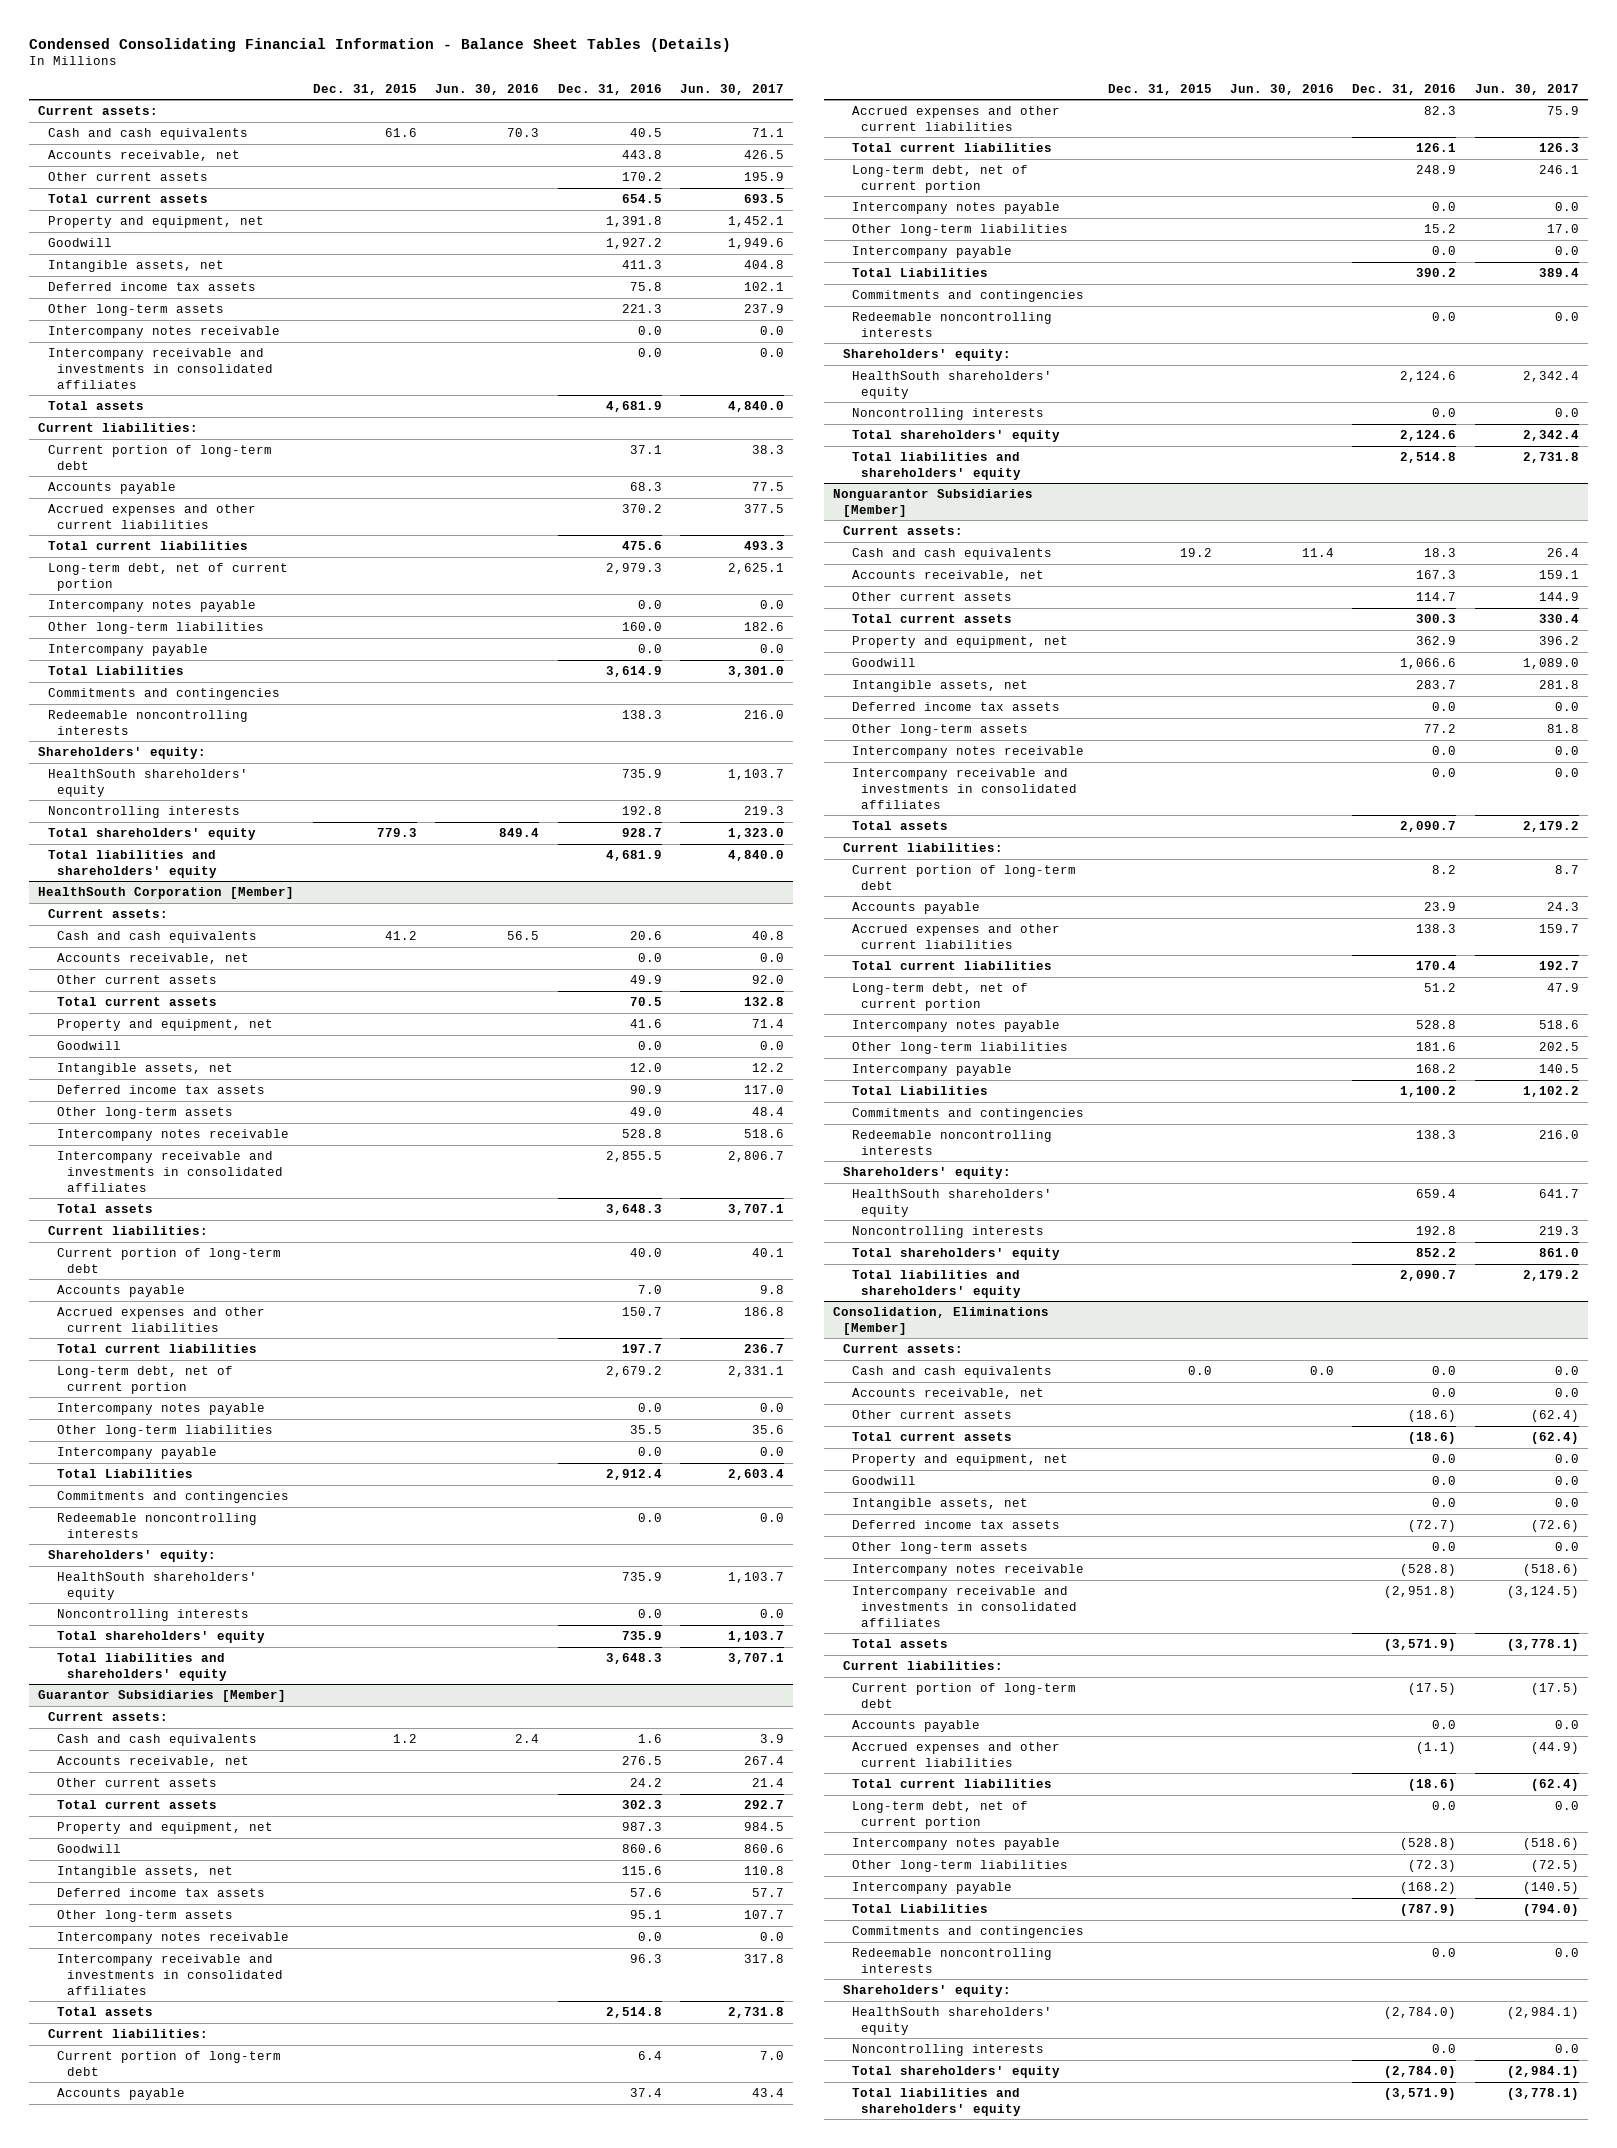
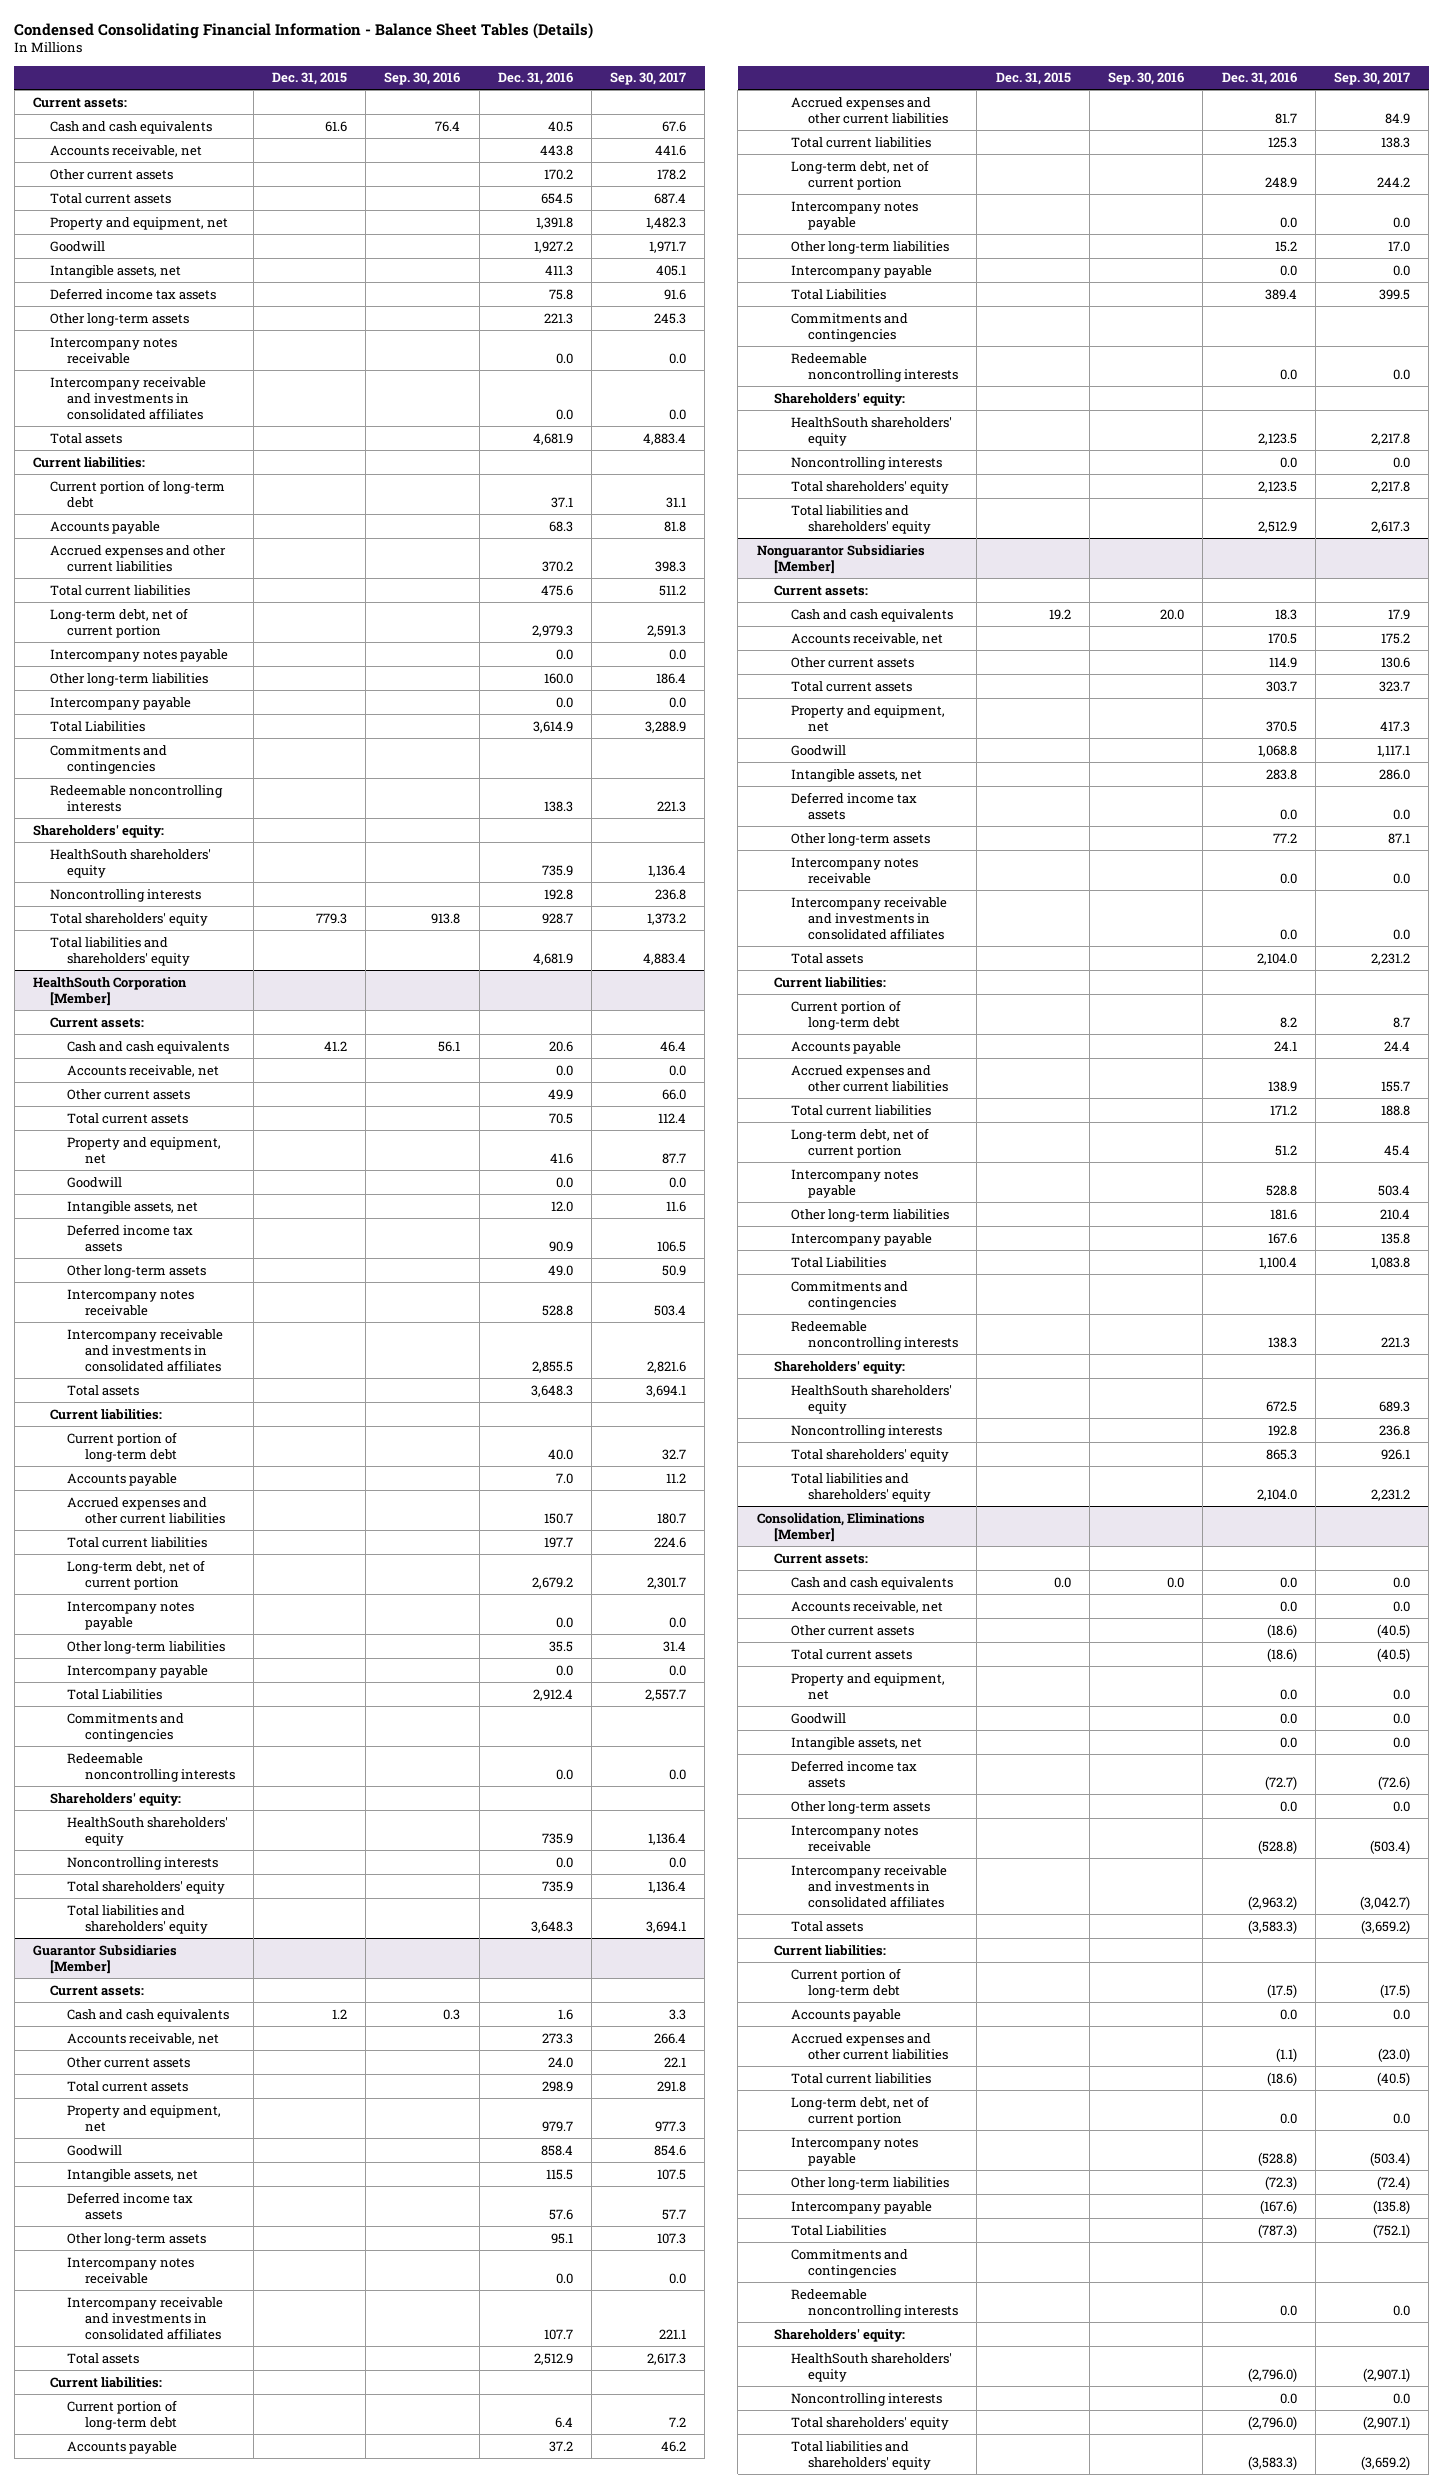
[435,83,540,95] Jun. 30, 2016 -> none
[679,83,784,95] Jun. 30, 2017 -> none
none -> [384,72,461,86] Sep. 30, 2016
none -> [610,72,687,86] Sep. 30, 2017
[621,1755,662,1765] 276.5 -> [541,2032,573,2044] 273.3
[629,1777,662,1787] 24.2 -> [547,2056,573,2068] 24.0
[621,1799,662,1809] 302.3 -> [541,2080,573,2092] 298.9
[621,1821,662,1831] 987.3 -> [541,2120,573,2132] 979.7
[621,1843,662,1853] 860.6 -> [540,2144,573,2156] 858.4
[621,1865,662,1875] 115.6 -> [545,2168,573,2180] 115.5
[629,1953,662,1963] 96.3 -> [543,2328,573,2340] 107.7
[605,2006,662,2018] 2,514.8 -> [533,2352,573,2365] 2,512.9
[629,2087,662,2097] 37.4 -> [548,2440,573,2452] 37.2
[1424,105,1457,115] 82.3 -> [1274,112,1297,124] 81.7
[1416,142,1457,152] 126.1 -> [1267,136,1297,148] 125.3
[1416,267,1457,277] 390.2 -> [1264,288,1297,300] 389.4
[1400,370,1457,382] 2,124.6 -> [1257,432,1297,445] 2,123.5
[1400,429,1457,441] 2,124.6 -> [1257,480,1297,493] 2,123.5
[1400,451,1457,463] 2,514.8 -> [1257,520,1297,533] 2,512.9
[1416,569,1457,579] 167.3 -> [1267,632,1297,644] 170.5
[1416,591,1457,601] 114.7 -> [1268,656,1297,668] 114.9
[1416,613,1457,623] 300.3 -> [1265,680,1297,692] 303.7
[1416,635,1457,645] 362.9 -> [1265,720,1297,732] 370.5
[1400,657,1457,669] 1,066.6 -> [1257,744,1297,757] 1,068.8
[1416,679,1457,689] 283.7 -> [1265,768,1297,780] 283.8
[1400,820,1457,832] 2,090.7 -> [1256,952,1297,965] 2,104.0
[1424,901,1457,911] 23.9 -> [1273,1040,1297,1051] 24.1
[1416,923,1457,933] 138.3 -> [1267,1080,1297,1092] 138.9
[1416,960,1457,970] 170.4 -> [1269,1104,1297,1115] 171.2
[1416,1063,1457,1073] 168.2 -> [1267,1232,1297,1244] 167.6
[1400,1085,1457,1097] 1,100.2 -> [1258,1256,1297,1269] 1,100.4
[1416,1188,1457,1198] 659.4 -> [1265,1400,1297,1412] 672.5
[1416,1247,1457,1257] 852.2 -> [1265,1448,1297,1460] 865.3
[1400,1269,1457,1281] 2,090.7 -> [1256,1488,1297,1501] 2,104.0
[1384,1585,1457,1598] (2,951.8) -> [1247,1895,1297,1910] (2,963.2)
[1384,1638,1457,1651] (3,571.9) -> [1247,1919,1297,1934] (3,583.3)
[1400,1881,1457,1894] (168.2) -> [1259,2199,1297,2214] (167.6)
[1400,1903,1457,1916] (787.9) -> [1257,2223,1297,2238] (787.3)
[1384,2006,1457,2019] (2,784.0) -> [1247,2367,1297,2382] (2,796.0)
[1384,2065,1457,2078] (2,784.0) -> [1247,2415,1297,2430] (2,796.0)
[1384,2087,1457,2100] (3,571.9) -> [1247,2455,1297,2470] (3,583.3)

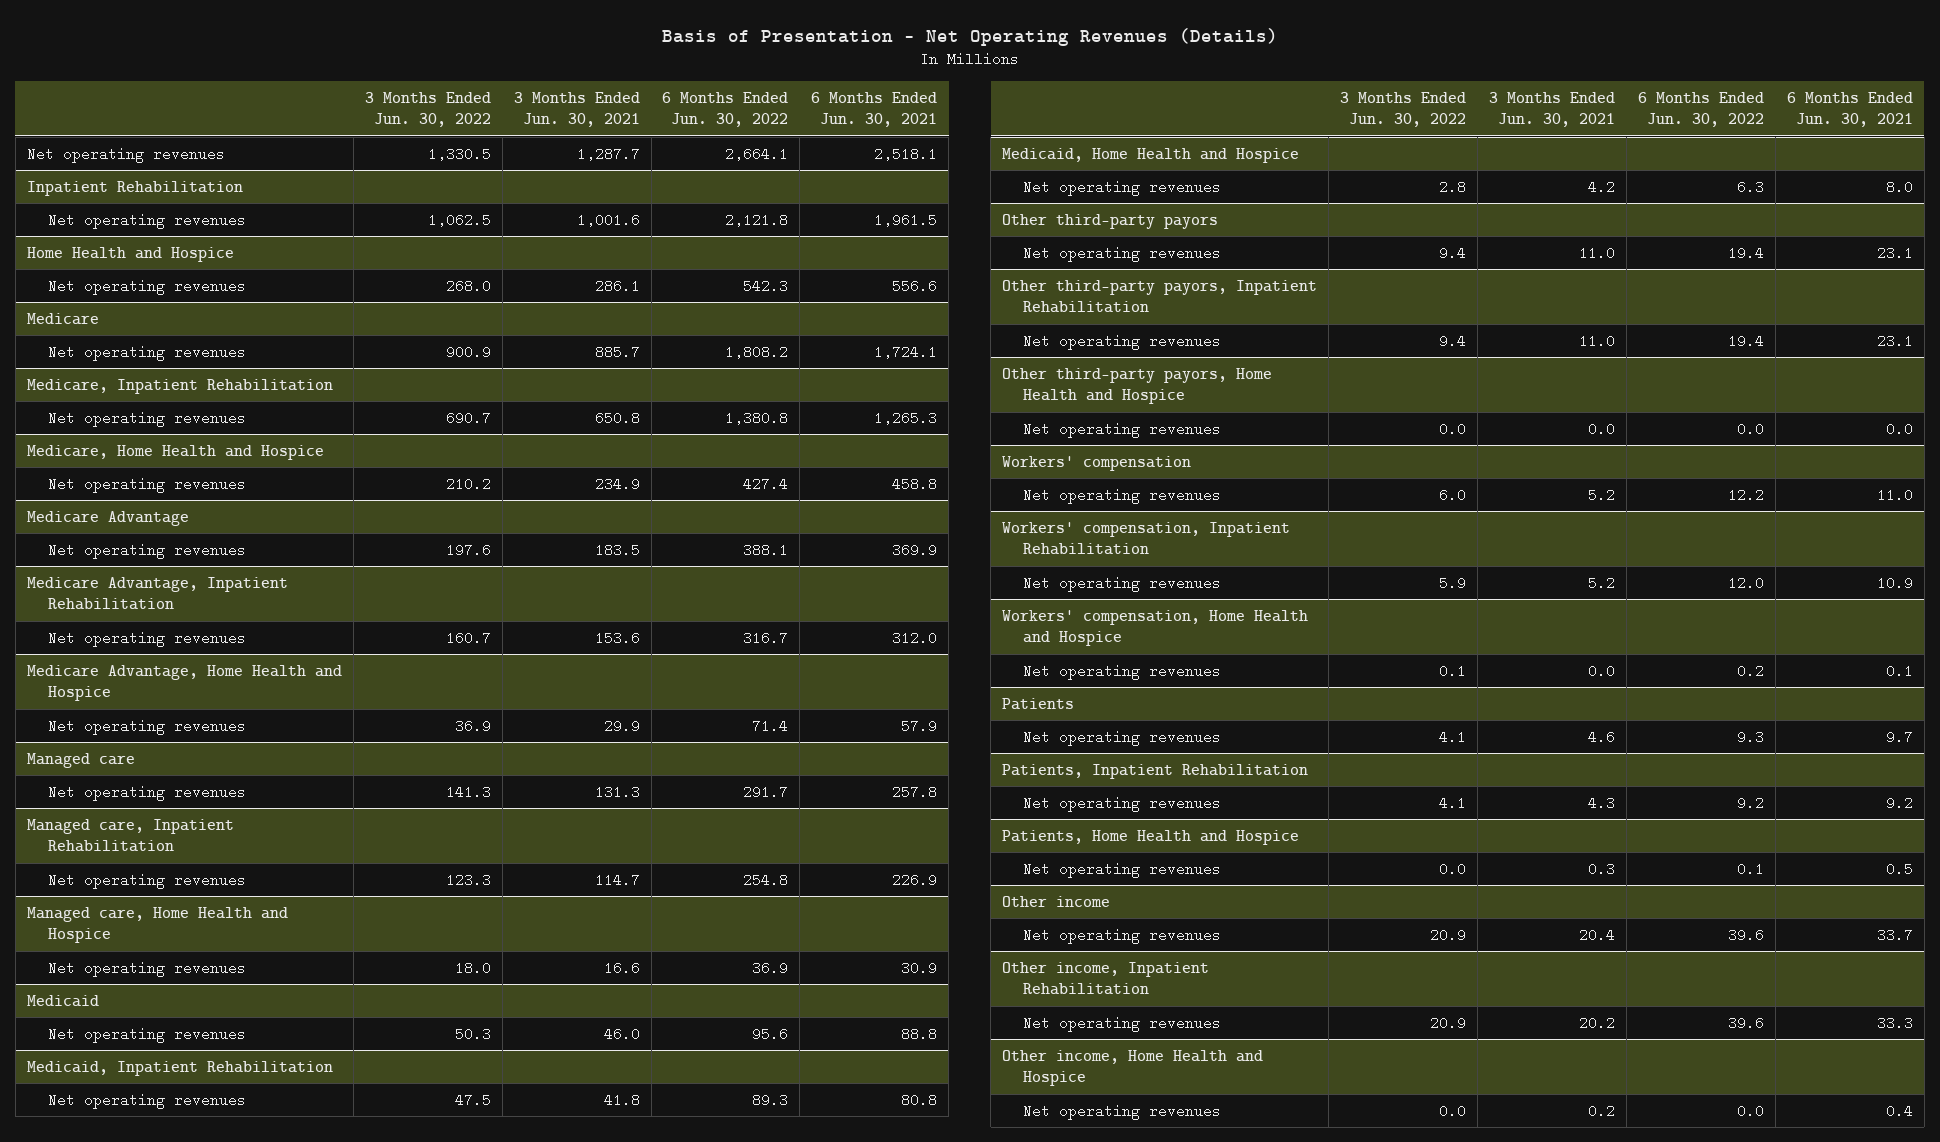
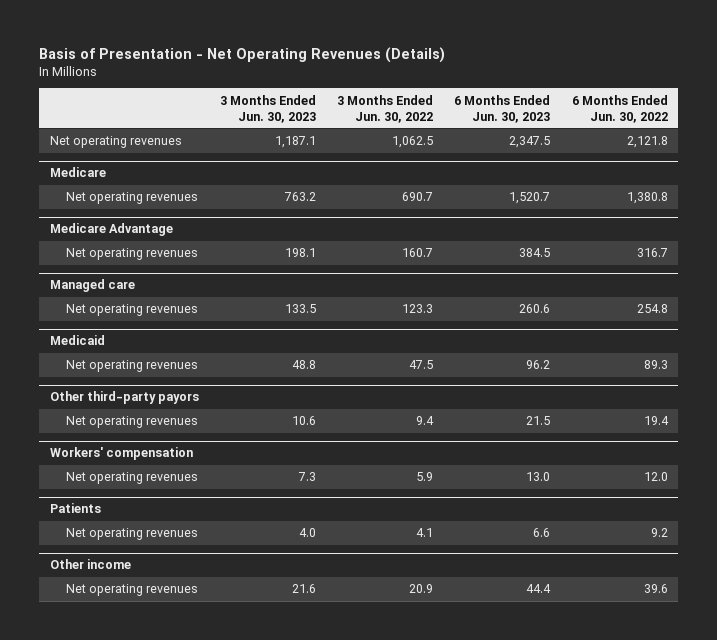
[513,91,640,128] 3 Months Ended Jun. 30, 2021 -> none
[811,91,938,128] 6 Months Ended Jun. 30, 2021 -> none
none -> [219,94,316,123] 3 Months Ended Jun. 30, 2023
none -> [454,94,551,123] 6 Months Ended Jun. 30, 2023
[26,146,225,163] Net operating revenues -> none
[26,180,243,196] Inpatient Rehabilitation -> none
[26,246,234,262] Home Health and Hospice -> none
[47,278,246,295] Net operating revenues -> none
[47,344,246,361] Net operating revenues -> none
[26,378,333,394] Medicare, Inpatient Rehabilitation -> none
[26,444,324,460] Medicare, Home Health and Hospice -> none
[47,476,246,493] Net operating revenues -> none
[47,542,246,559] Net operating revenues -> none
[26,576,288,611] Medicare Advantage, Inpatient Rehabilitation -> none
[26,664,342,702] Medicare Advantage, Home Health and Hospice -> none
[47,718,246,735] Net operating revenues -> none
[47,784,246,801] Net operating revenues -> none
[26,818,234,853] Managed care, Inpatient Rehabilitation -> none
[26,906,288,944] Managed care, Home Health and Hospice -> none
[47,960,246,977] Net operating revenues -> none
[47,1026,246,1043] Net operating revenues -> none
[26,1060,333,1076] Medicaid, Inpatient Rehabilitation -> none
[1002,147,1300,163] Medicaid, Home Health and Hospice -> none
[1023,179,1222,196] Net operating revenues -> none
[1002,279,1318,314] Other third-party payors, Inpatient Rehabilitation -> none
[1023,333,1222,350] Net operating revenues -> none
[1002,367,1273,405] Other third-party payors, Home Health and Hospice -> none
[1023,421,1222,438] Net operating revenues -> none
[1023,487,1222,504] Net operating revenues -> none
[1002,521,1291,556] Workers' compensation, Inpatient Rehabilitation -> none
[1002,609,1309,647] Workers' compensation, Home Health and Hospice -> none
[1023,663,1222,680] Net operating revenues -> none
[1023,729,1222,746] Net operating revenues -> none
[1002,763,1309,779] Patients, Inpatient Rehabilitation -> none
[1002,829,1300,845] Patients, Home Health and Hospice -> none
[1023,861,1222,878] Net operating revenues -> none
[1002,961,1210,996] Other income, Inpatient Rehabilitation -> none
[1023,1015,1222,1032] Net operating revenues -> none
[1002,1049,1264,1087] Other income, Home Health and Hospice -> none
[1023,1103,1222,1120] Net operating revenues -> none

